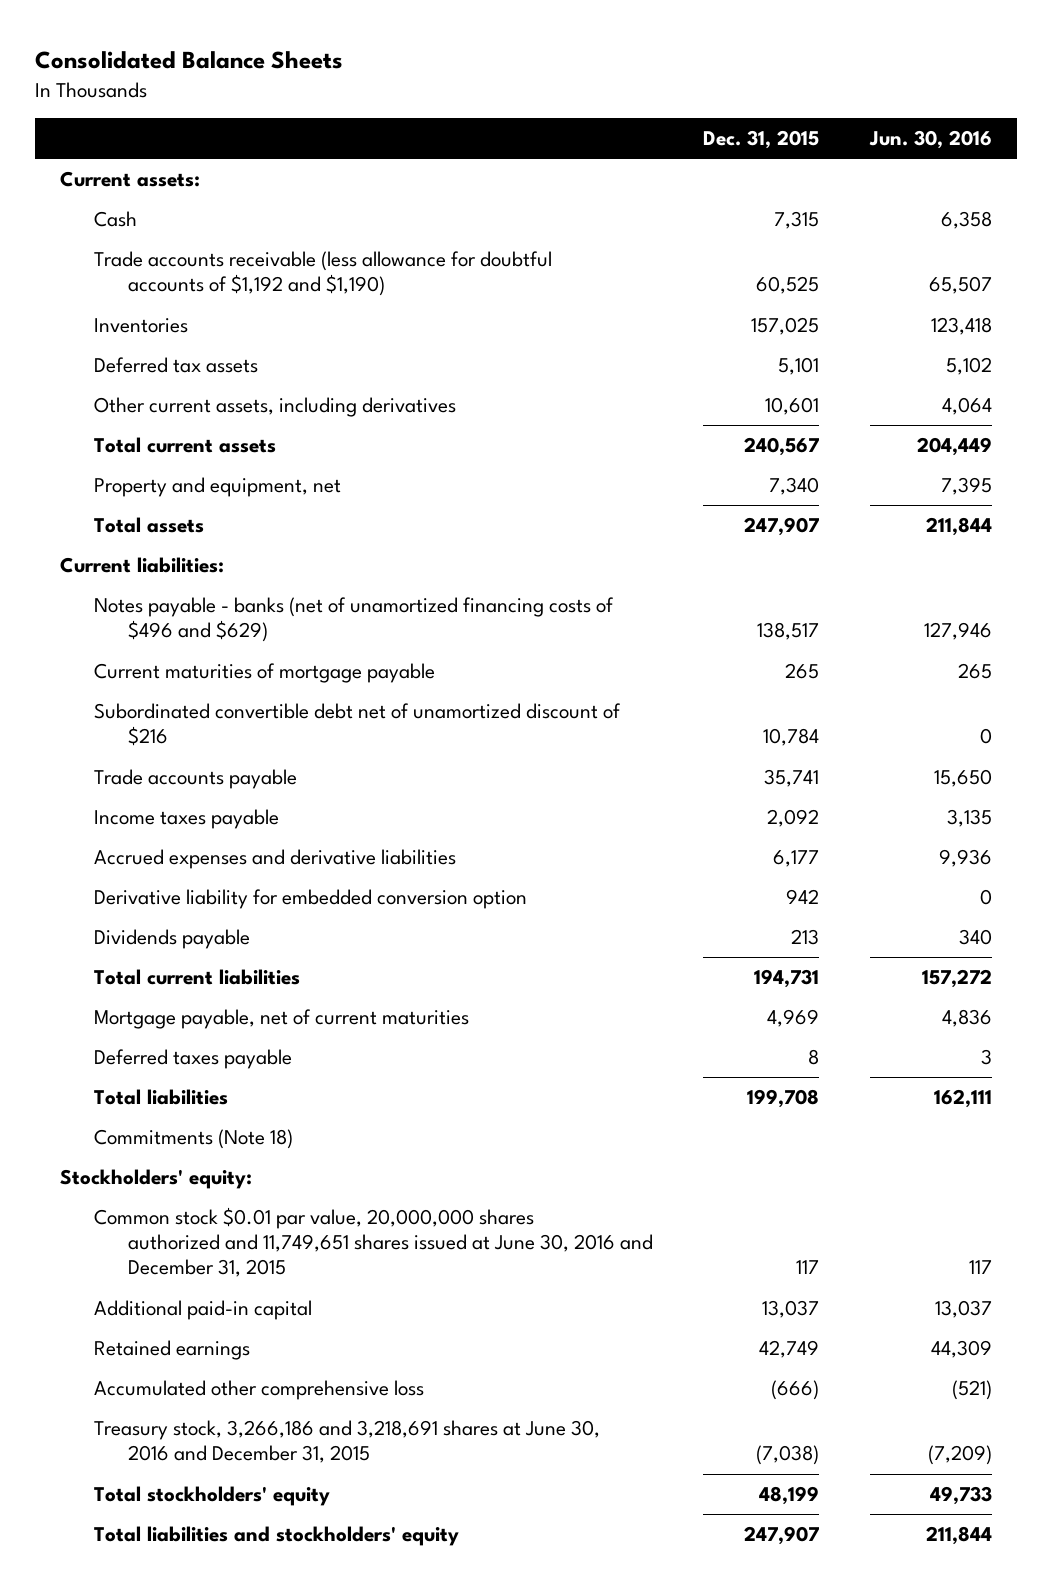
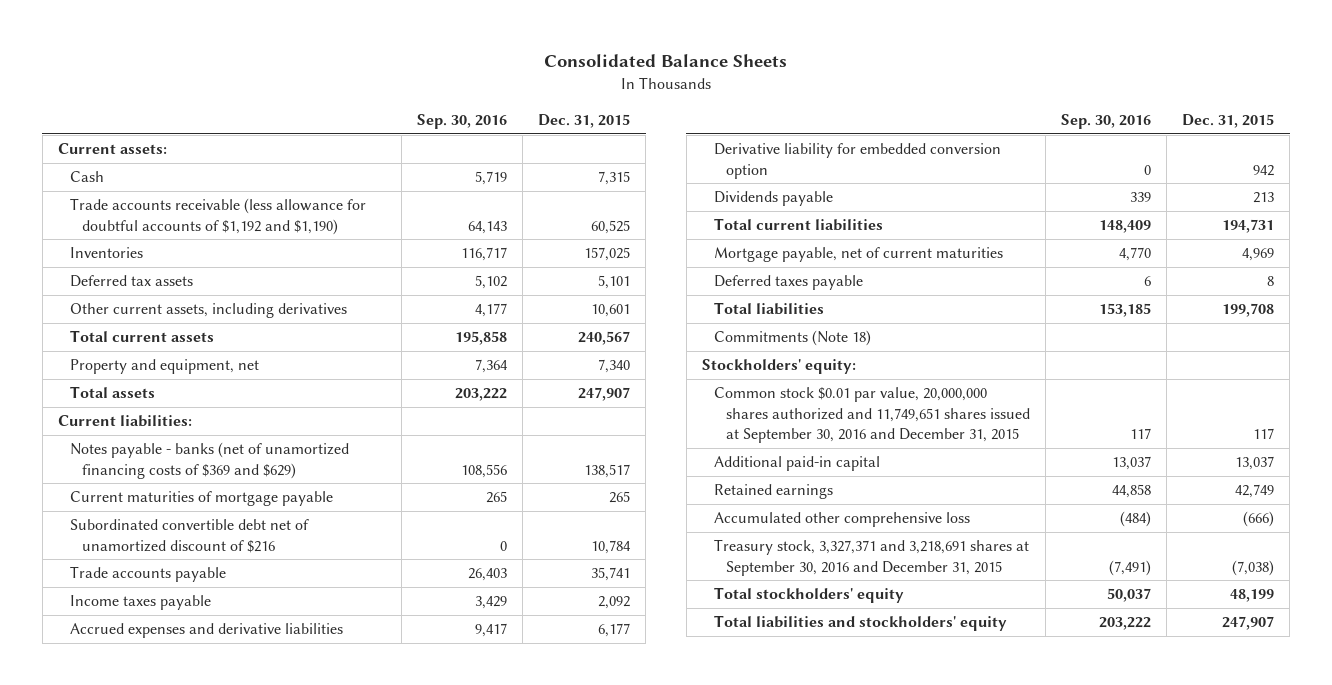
[868,129,992,149] Jun. 30, 2016 -> none
none -> [417,113,508,129] Sep. 30, 2016
[93,597,614,643] Notes payable - banks (net of unamortized financing costs of $496 and $629) -> [69,442,349,479] Notes payable - banks (net of unamortized financing costs of $369 and $629)
[93,1207,653,1278] Common stock $0.01 par value, 20,000,000 shares authorized and 11,749,651 shares issued at June 30, 2016 and December 31, 2015 -> [713,387,1030,443] Common stock $0.01 par value, 20,000,000 shares authorized and 11,749,651 shares issued at September 30, 2016 and December 31, 2015
[93,1420,600,1464] Treasury stock, 3,266,186 and 3,218,691 shares at June 30, 2016 and December 31, 2015 -> [713,539,1029,576] Treasury stock, 3,327,371 and 3,218,691 shares at September 30, 2016 and December 31, 2015

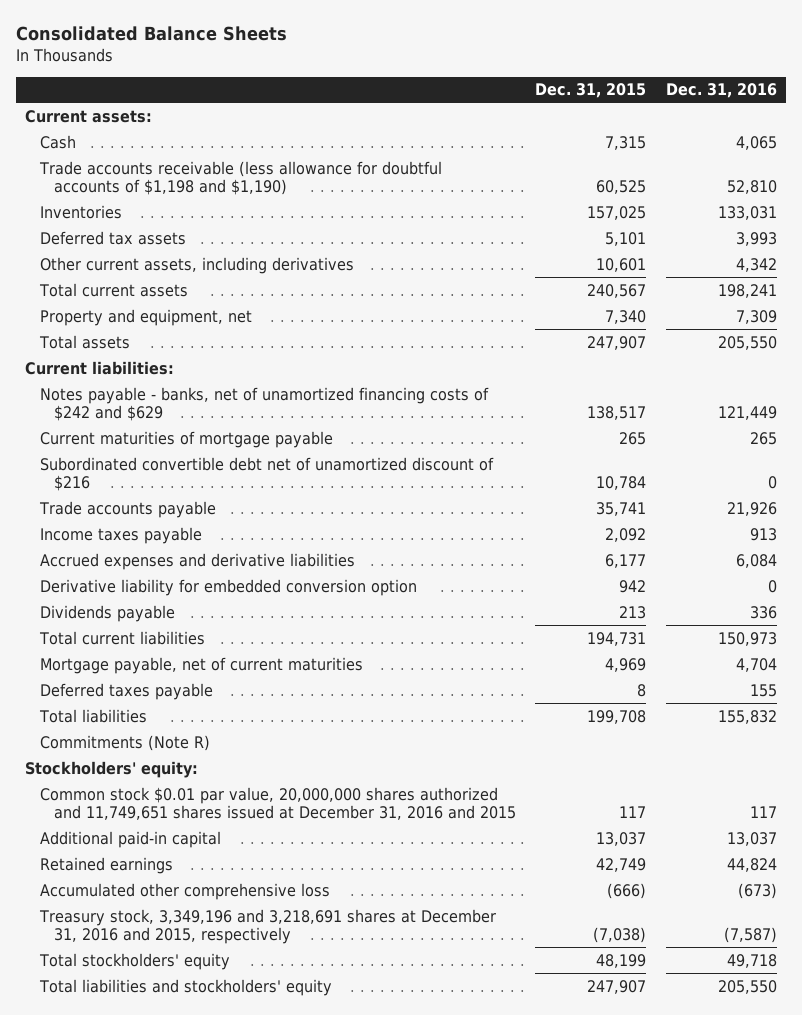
[417,113,508,129] Sep. 30, 2016 -> none
none -> [665,83,777,99] Dec. 31, 2016
[69,198,366,235] Trade accounts receivable (less allowance for doubtful accounts of $1,192 and $1,190) -> [38,160,442,195] Trade accounts receivable (less allowance for doubtful accounts of $1,198 and $1,190)
[69,442,349,479] Notes payable - banks (net of unamortized financing costs of $369 and $629) -> [39,386,489,421] Notes payable - banks, net of unamortized financing costs of $242 and $629
[713,330,871,347] Commitments (Note 18) -> [39,734,210,751] Commitments (Note R)
[713,387,1030,443] Common stock $0.01 par value, 20,000,000 shares authorized and 11,749,651 shares issued at September 30, 2016 and December 31, 2015 -> [39,786,516,820] Common stock $0.01 par value, 20,000,000 shares authorized and 11,749,651 shares issued at December 31, 2016 and 2015
[713,539,1029,576] Treasury stock, 3,327,371 and 3,218,691 shares at September 30, 2016 and December 31, 2015 -> [38,908,496,944] Treasury stock, 3,349,196 and 3,218,691 shares at December 31, 2016 and 2015, respectively

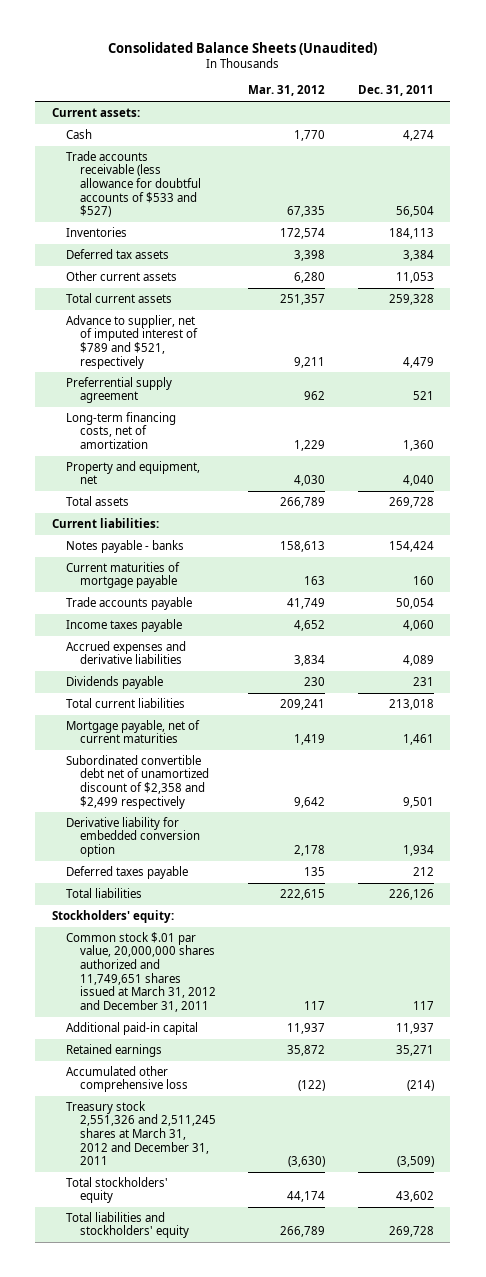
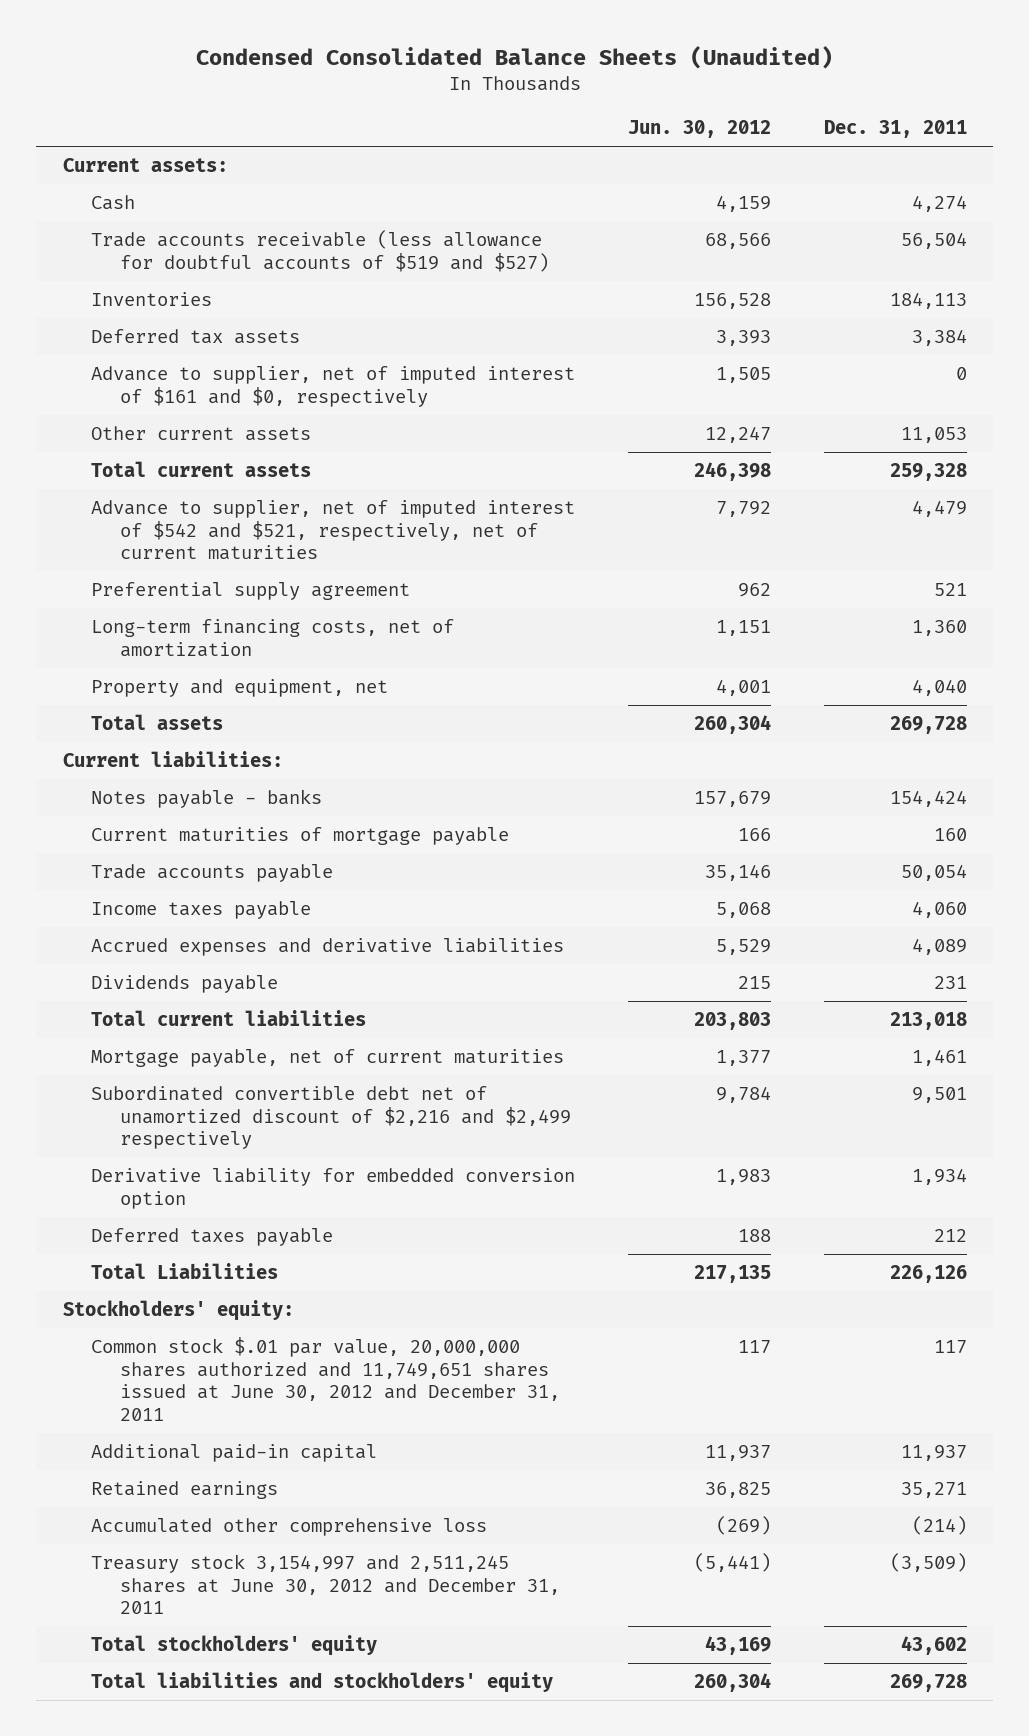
[107,41,377,55] Consolidated Balance Sheets (Unaudited) -> [195,46,833,70] Condensed Consolidated Balance Sheets (Unaudited)
[248,85,326,97] Mar. 31, 2012 -> none
none -> [627,120,771,139] Jun. 30, 2012
[65,150,201,218] Trade accounts receivable (less allowance for doubtful accounts of $533 and $527) -> [91,230,549,272] Trade accounts receivable (less allowance for doubtful accounts of $519 and $527)
none -> [91,366,576,407] Advance to supplier, net of imputed interest of $161 and $0, respectively
[65,314,198,369] Advance to supplier, net of imputed interest of $789 and $521, respectively -> [91,500,576,561] Advance to supplier, net of imputed interest of $542 and $521, respectively, net of current maturities
[65,376,172,404] Preferrential supply agreement -> [91,582,411,601] Preferential supply agreement
[65,754,209,809] Subordinated convertible debt net of unamortized discount of $2,358 and $2,499 respectively -> [91,1086,571,1150] Subordinated convertible debt net of unamortized discount of $2,216 and $2,499 respectively
[65,887,142,898] Total liabilities -> [91,1263,279,1280] Total Liabilities
[65,931,216,1012] Common stock $.01 par value, 20,000,000 shares authorized and 11,749,651 shares issued at March 31, 2012 and December 31, 2011 -> [91,1337,560,1421] Common stock $.01 par value, 20,000,000 shares authorized and 11,749,651 shares issued at June 30, 2012 and December 31, 2011
[65,1100,216,1166] Treasury stock 2,551,326 and 2,511,245 shares at March 31, 2012 and December 31, 2011 -> [91,1554,560,1615] Treasury stock 3,154,997 and 2,511,245 shares at June 30, 2012 and December 31, 2011

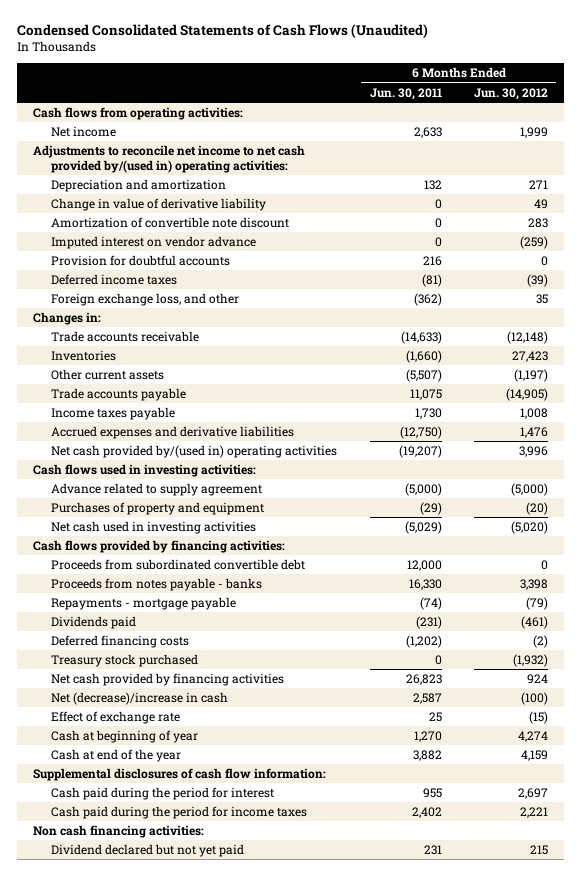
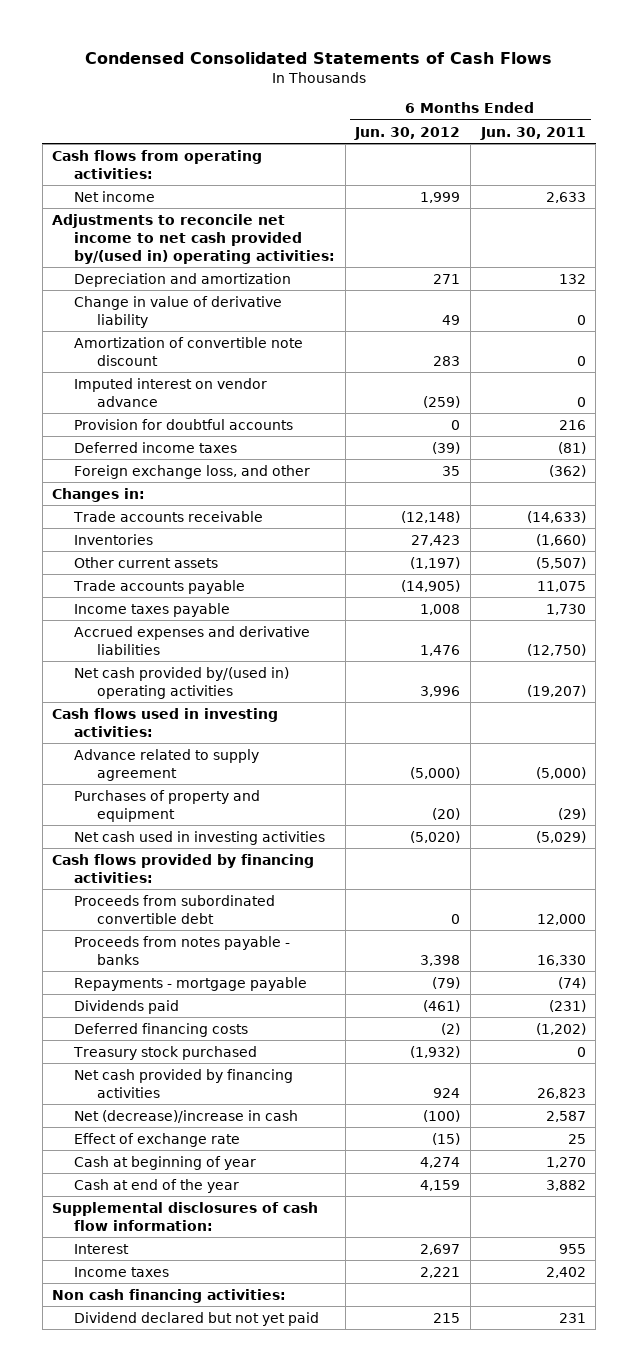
[16,24,428,39] Condensed Consolidated Statements of Cash Flows (Unaudited) -> [84,51,552,64] Condensed Consolidated Statements of Cash Flows
[50,787,274,801] Cash paid during the period for interest -> [74,1243,130,1254] Interest
[50,806,307,820] Cash paid during the period for income taxes -> [74,1266,170,1277] Income taxes

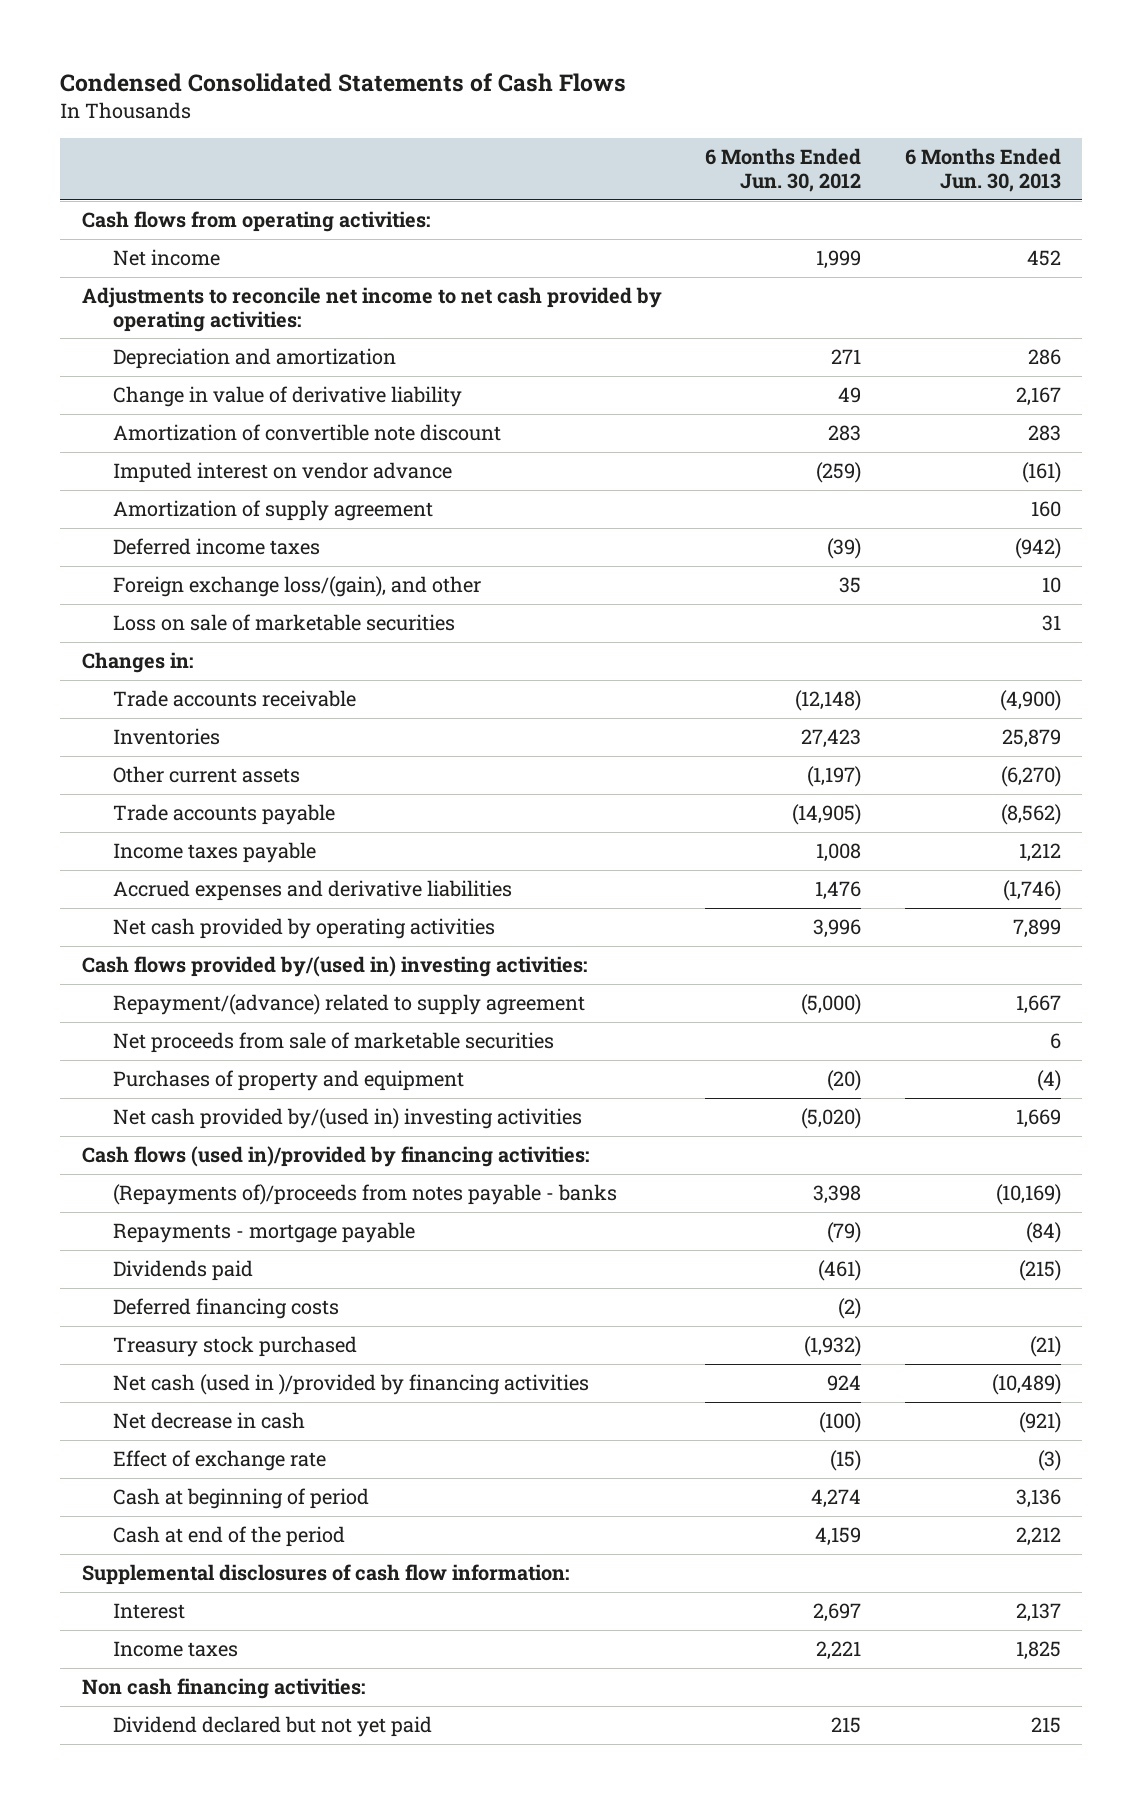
[479,126,586,140] Jun. 30, 2011 -> none
none -> [904,148,1061,193] 6 Months Ended Jun. 30, 2013
[52,213,336,264] Adjustments to reconcile net income to net cash provided by/(used in) operating activities: -> [81,286,662,332] Adjustments to reconcile net income to net cash provided by operating activities:
[74,418,294,430] Provision for doubtful accounts -> none
none -> [113,499,434,521] Amortization of supply agreement
[74,464,311,479] Foreign exchange loss, and other -> [113,575,482,597] Foreign exchange loss/(gain), and other
none -> [113,613,456,631] Loss on sale of marketable securities
[74,666,290,699] Net cash provided by/(used in) operating activities -> [113,917,496,939] Net cash provided by operating activities
[52,707,279,737] Cash flows used in investing activities: -> [81,955,587,977] Cash flows provided by/(used in) investing activities:
[74,748,260,781] Advance related to supply agreement -> [113,993,586,1015] Repayment/(advance) related to supply agreement
none -> [113,1031,555,1053] Net proceeds from sale of marketable securities
[74,894,276,924] Proceeds from subordinated convertible debt -> none
[74,830,326,845] Net cash used in investing activities -> [113,1107,583,1129] Net cash provided by/(used in) investing activities
[52,853,315,883] Cash flows provided by financing activities: -> [81,1145,589,1167] Cash flows (used in)/provided by financing activities:
[74,935,291,965] Proceeds from notes payable - banks -> [113,1183,618,1205] (Repayments of)/proceeds from notes payable - banks
[74,1068,294,1098] Net cash provided by financing activities -> [113,1373,590,1395] Net cash (used in )/provided by financing activities
[74,1109,299,1123] Net (decrease)/increase in cash -> [113,1411,306,1429] Net decrease in cash
[74,1155,257,1170] Cash at beginning of year -> [113,1487,370,1509] Cash at beginning of period
[74,1178,240,1193] Cash at end of the year -> [113,1525,346,1547] Cash at end of the period

